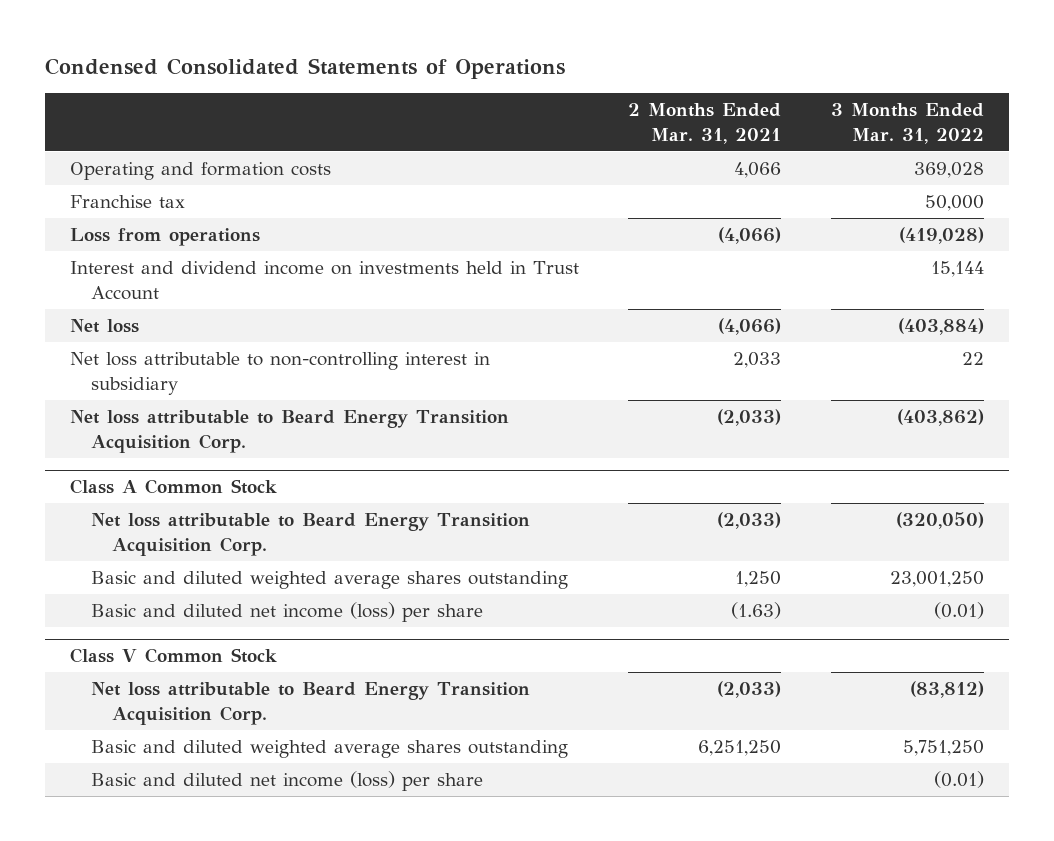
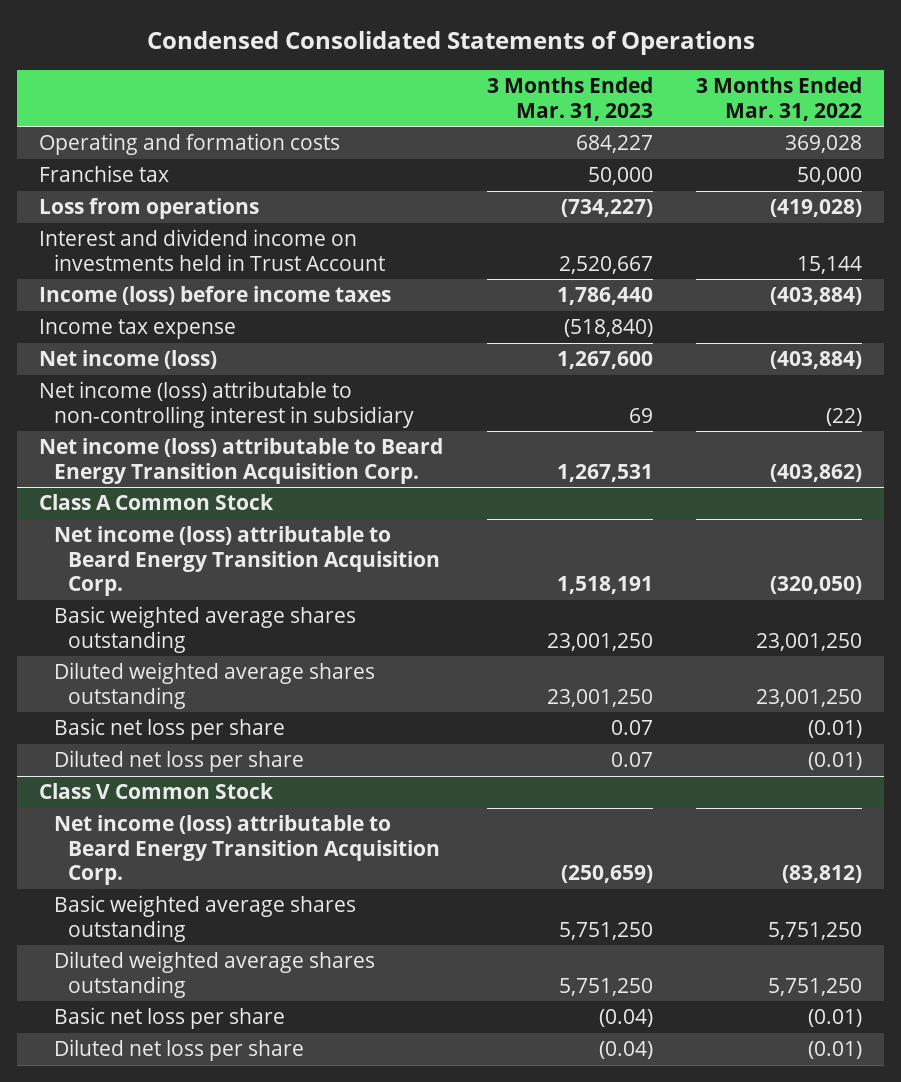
[628,103,782,144] 2 Months Ended Mar. 31, 2021 -> none
none -> [486,76,653,121] 3 Months Ended Mar. 31, 2023
none -> [39,286,392,306] Income (loss) before income taxes
none -> [39,319,237,340] Income tax expense
[69,319,139,334] Net loss -> [39,350,218,370] Net income (loss)
[69,352,490,395] Net loss attributable to non-controlling interest in subsidiary -> [39,381,414,428] Net income (loss) attributable to non-controlling interest in subsidiary
[962,352,985,366] 22 -> [825,407,862,426] (22)
[69,410,509,453] Net loss attributable to Beard Energy Transition Acquisition Corp. -> [39,438,444,484] Net income (loss) attributable to Beard Energy Transition Acquisition Corp.
[90,513,530,556] Net loss attributable to Beard Energy Transition Acquisition Corp. -> [53,526,441,597] Net income (loss) attributable to Beard Energy Transition Acquisition Corp.
[90,571,568,590] Basic and diluted weighted average shares outstanding -> [53,606,356,653] Basic weighted average shares outstanding
none -> [53,662,375,709] Diluted weighted average shares outstanding
[90,602,483,623] Basic and diluted net income (loss) per share -> [53,718,285,741] Basic net loss per share
none -> [53,750,304,773] Diluted net loss per share
[90,682,530,725] Net loss attributable to Beard Energy Transition Acquisition Corp. -> [53,815,441,886] Net income (loss) attributable to Beard Energy Transition Acquisition Corp.
[90,740,568,759] Basic and diluted weighted average shares outstanding -> [53,895,356,942] Basic weighted average shares outstanding
none -> [53,951,375,998] Diluted weighted average shares outstanding
[90,771,483,792] Basic and diluted net income (loss) per share -> [53,1007,285,1030] Basic net loss per share
none -> [53,1039,304,1062] Diluted net loss per share

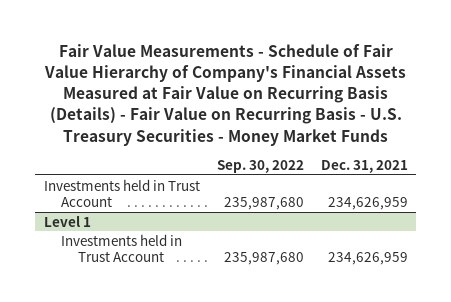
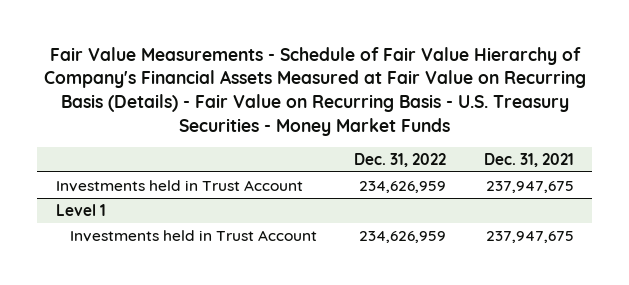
[216,160,304,174] Sep. 30, 2022 -> none
none -> [354,152,447,167] Dec. 31, 2022
[327,196,408,210] 234,626,959 -> [485,180,574,193] 237,947,675
[327,251,408,265] 234,626,959 -> [485,230,574,243] 237,947,675

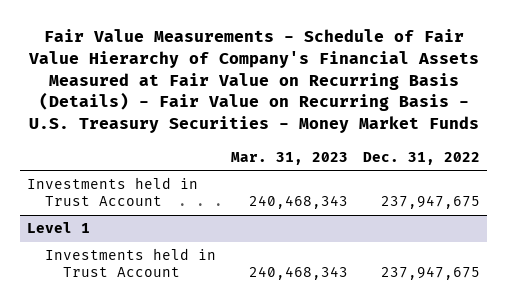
[483,152,574,167] Dec. 31, 2021 -> none
none -> [230,151,348,165] Mar. 31, 2023
[359,180,447,193] 234,626,959 -> [380,195,480,210] 237,947,675
[359,230,447,243] 234,626,959 -> [380,266,480,281] 237,947,675

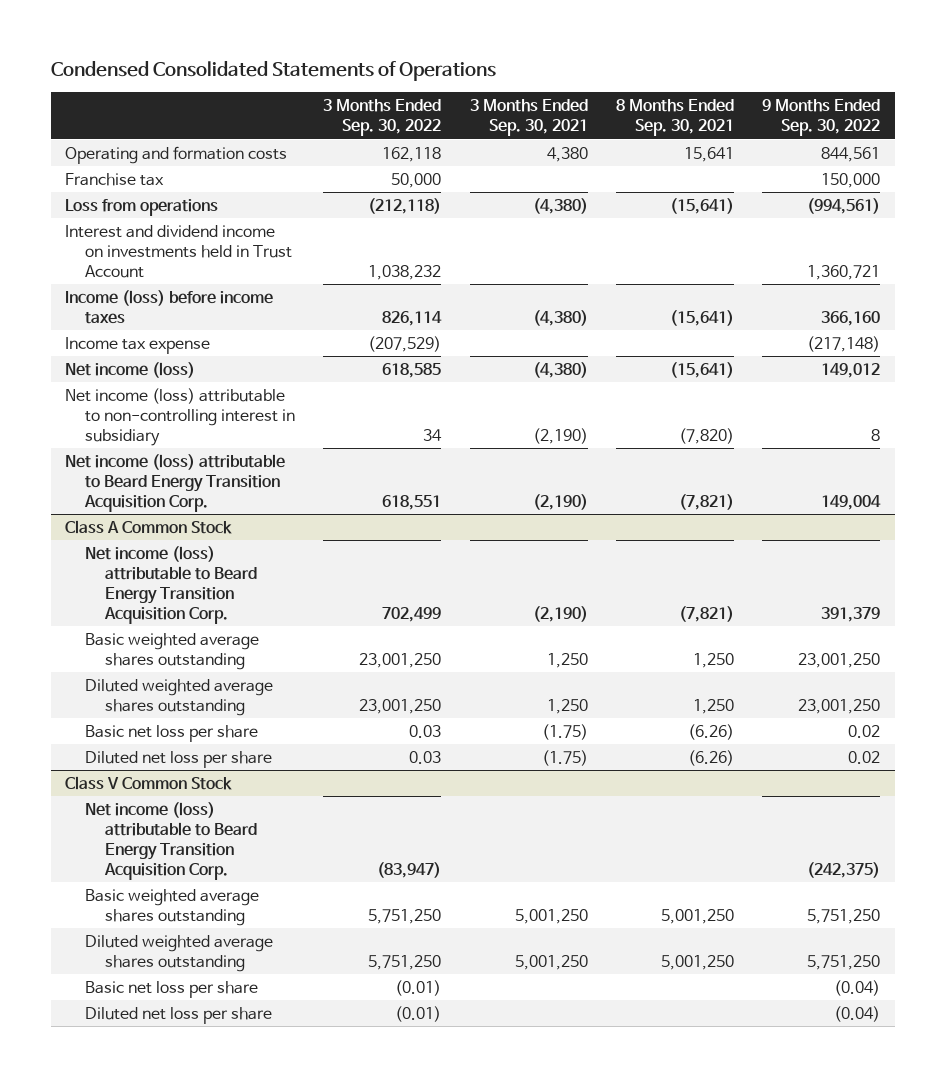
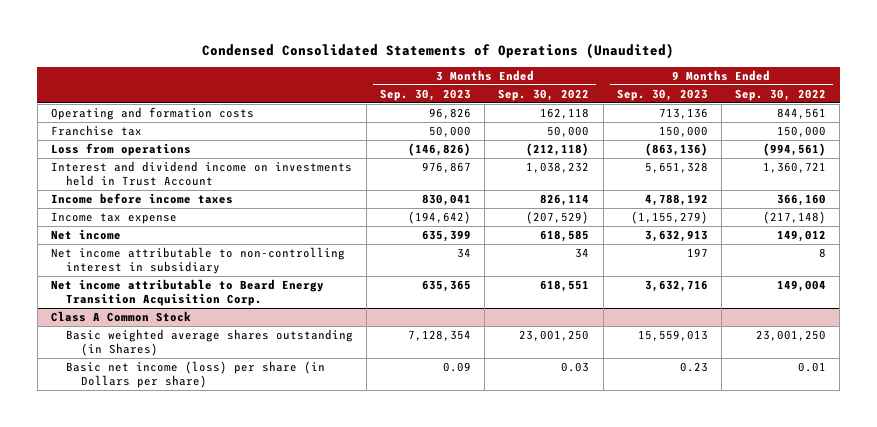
[50,61,496,82] Condensed Consolidated Statements of Operations -> [202,43,675,60] Condensed Consolidated Statements of Operations (Unaudited)
[469,99,588,137] 3 Months Ended Sep. 30, 2021 -> none
[616,99,735,137] 8 Months Ended Sep. 30, 2021 -> none
none -> [380,88,472,101] Sep. 30, 2023
none -> [616,88,708,101] Sep. 30, 2023
[65,289,274,324] Income (loss) before income taxes -> [50,193,233,205] Income before income taxes
[65,361,196,378] Net income (loss) -> [50,229,121,241] Net income
[65,387,295,446] Net income (loss) attributable to non-controlling interest in subsidiary -> [50,247,345,275] Net income attributable to non-controlling interest in subsidiary
[65,453,286,512] Net income (loss) attributable to Beard Energy Transition Acquisition Corp. -> [50,279,324,307] Net income attributable to Beard Energy Transition Acquisition Corp.
[84,545,257,624] Net income (loss) attributable to Beard Energy Transition Acquisition Corp. -> none
[84,678,273,716] Diluted weighted average shares outstanding -> none
[84,750,272,768] Diluted net loss per share -> none
[65,775,233,790] Class V Common Stock -> none
[84,801,257,880] Net income (loss) attributable to Beard Energy Transition Acquisition Corp. -> none
[84,888,259,926] Basic weighted average shares outstanding -> none
[84,934,273,972] Diluted weighted average shares outstanding -> none
[84,980,258,998] Basic net loss per share -> none
[84,1006,272,1024] Diluted net loss per share -> none
[84,632,259,670] Basic weighted average shares outstanding -> [65,329,353,357] Basic weighted average shares outstanding (in Shares)
[84,724,258,742] Basic net loss per share -> [65,361,325,389] Basic net income (loss) per share (in Dollars per share)
[848,724,881,738] 0.02 -> [797,362,826,373] 0.01

